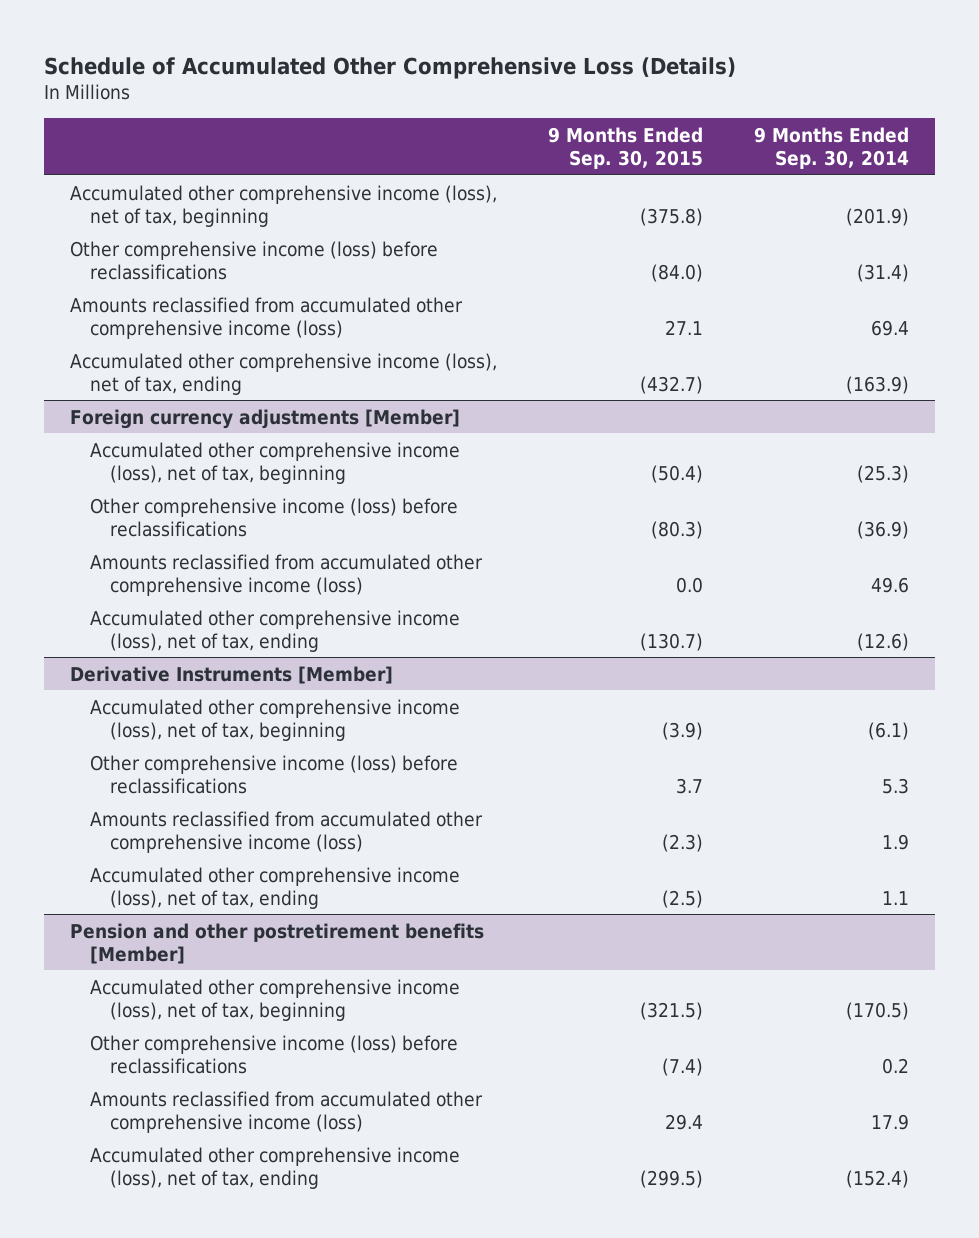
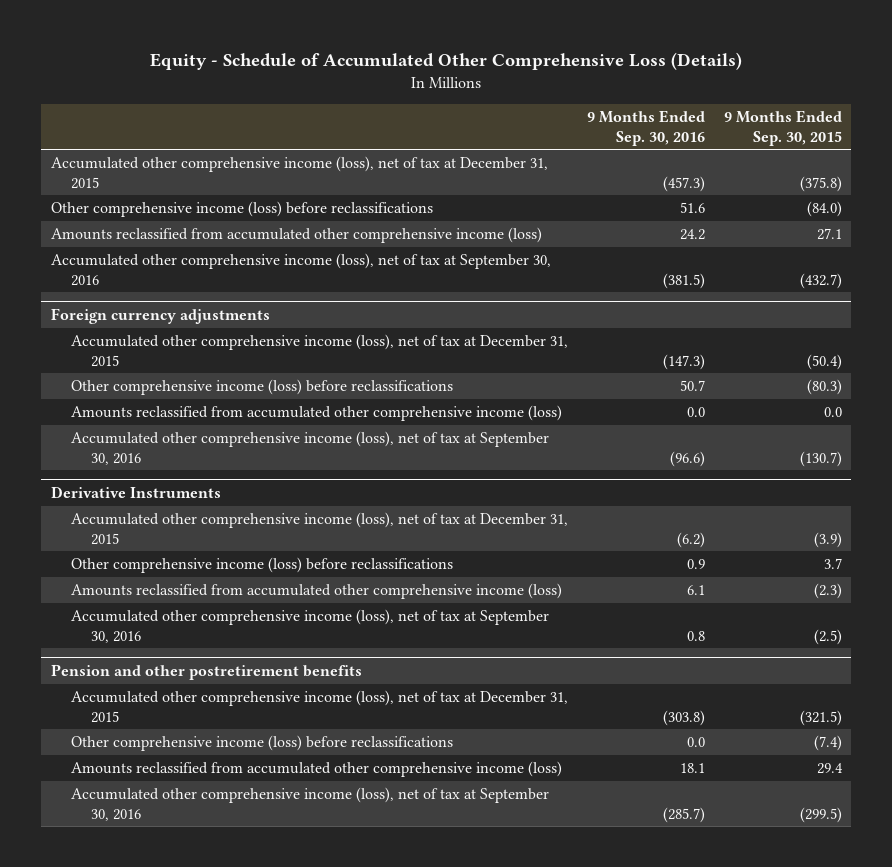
[44,56,737,79] Schedule of Accumulated Other Comprehensive Loss (Details) -> [150,52,743,71] Equity - Schedule of Accumulated Other Comprehensive Loss (Details)
[754,127,910,170] 9 Months Ended Sep. 30, 2014 -> none
none -> [586,109,705,146] 9 Months Ended Sep. 30, 2016
[69,184,497,227] Accumulated other comprehensive income (loss), net of tax, beginning -> [50,156,548,189] Accumulated other comprehensive income (loss), net of tax at December 31, 2015
[69,352,497,395] Accumulated other comprehensive income (loss), net of tax, ending -> [50,253,551,286] Accumulated other comprehensive income (loss), net of tax at September 30, 2016
[69,408,460,429] Foreign currency adjustments [Member] -> [50,307,270,324] Foreign currency adjustments
[90,441,461,484] Accumulated other comprehensive income (loss), net of tax, beginning -> [70,334,568,367] Accumulated other comprehensive income (loss), net of tax at December 31, 2015
[90,609,461,652] Accumulated other comprehensive income (loss), net of tax, ending -> [70,431,549,465] Accumulated other comprehensive income (loss), net of tax at September 30, 2016
[69,665,393,684] Derivative Instruments [Member] -> [50,485,221,498] Derivative Instruments
[90,698,461,741] Accumulated other comprehensive income (loss), net of tax, beginning -> [70,512,568,545] Accumulated other comprehensive income (loss), net of tax at December 31, 2015
[90,866,461,909] Accumulated other comprehensive income (loss), net of tax, ending -> [70,609,549,643] Accumulated other comprehensive income (loss), net of tax at September 30, 2016
[69,922,484,964] Pension and other postretirement benefits [Member] -> [50,663,362,680] Pension and other postretirement benefits
[90,978,461,1021] Accumulated other comprehensive income (loss), net of tax, beginning -> [70,690,568,723] Accumulated other comprehensive income (loss), net of tax at December 31, 2015
[90,1146,461,1189] Accumulated other comprehensive income (loss), net of tax, ending -> [70,787,549,821] Accumulated other comprehensive income (loss), net of tax at September 30, 2016

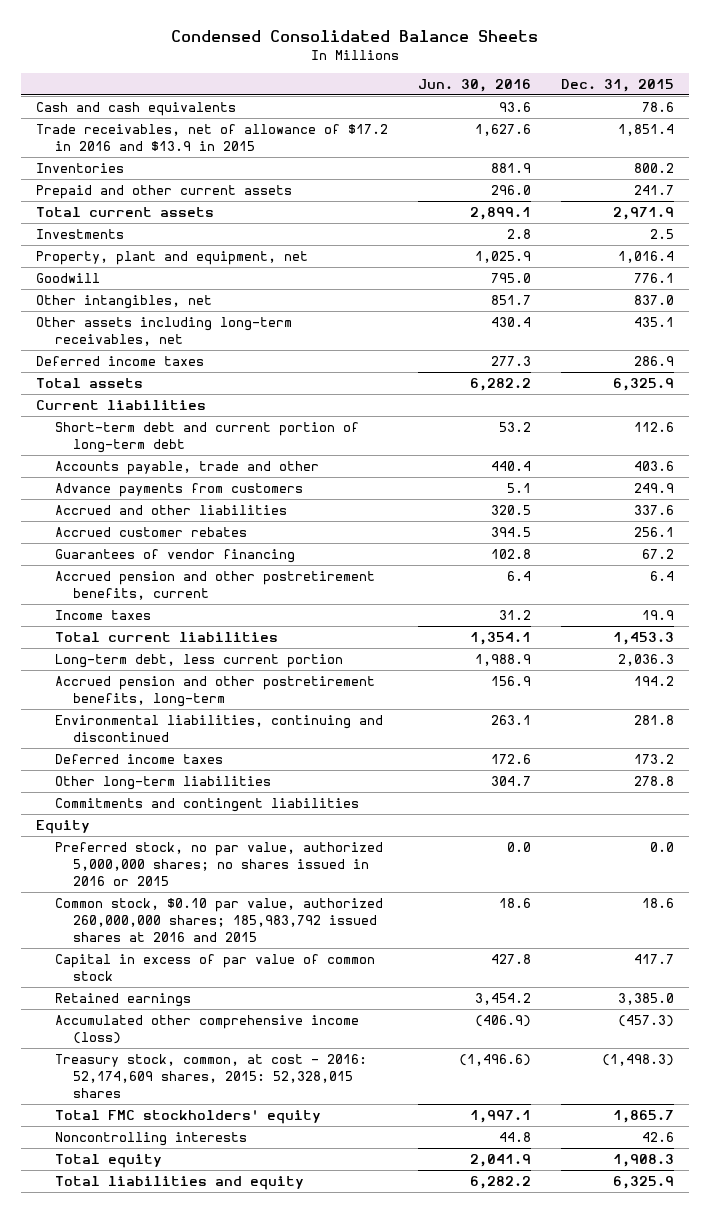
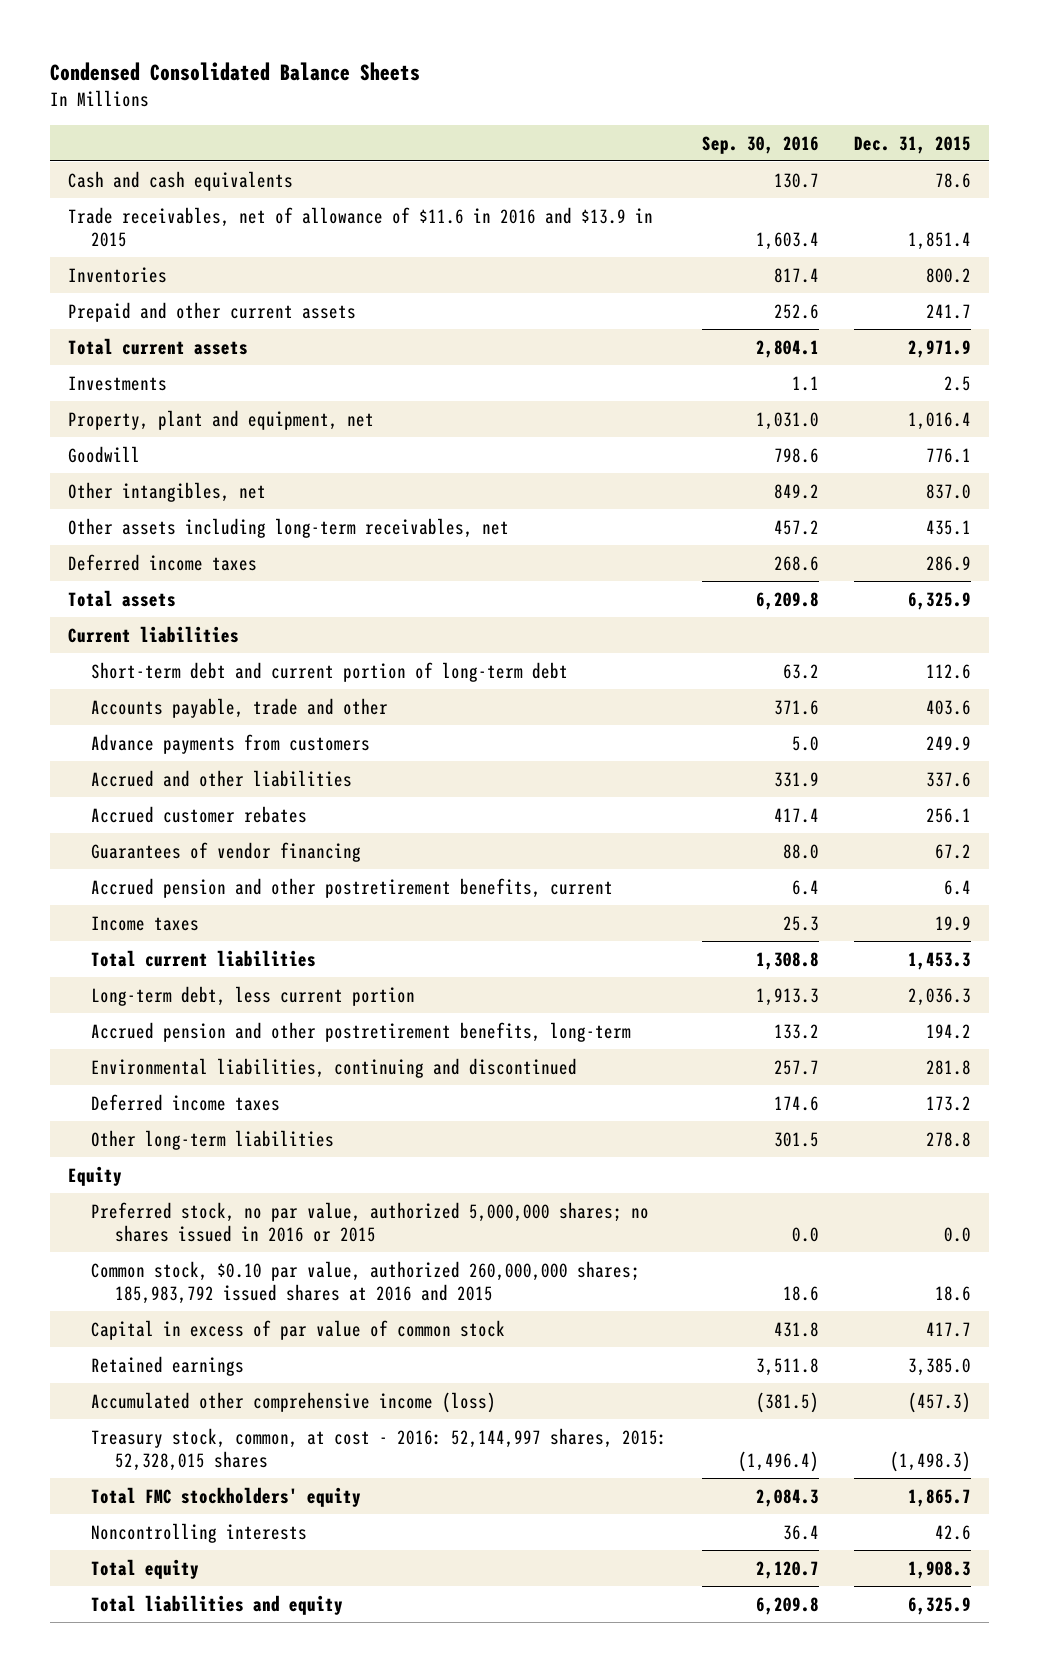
[418,78,532,92] Jun. 30, 2016 -> none
none -> [702,135,820,154] Sep. 30, 2016
[36,123,389,151] Trade receivables, net of allowance of $17.2 in 2016 and $13.9 in 2015 -> [67,206,653,248] Trade receivables, net of allowance of $11.6 in 2016 and $13.9 in 2015
[54,797,359,812] Commitments and contingent liabilities -> none
[54,1053,367,1098] Treasury stock, common, at cost - 2016: 52,174,609 shares, 2015: 52,328,015 shares -> [91,1427,668,1472] Treasury stock, common, at cost - 2016: 52,144,997 shares, 2015: 52,328,015 shares

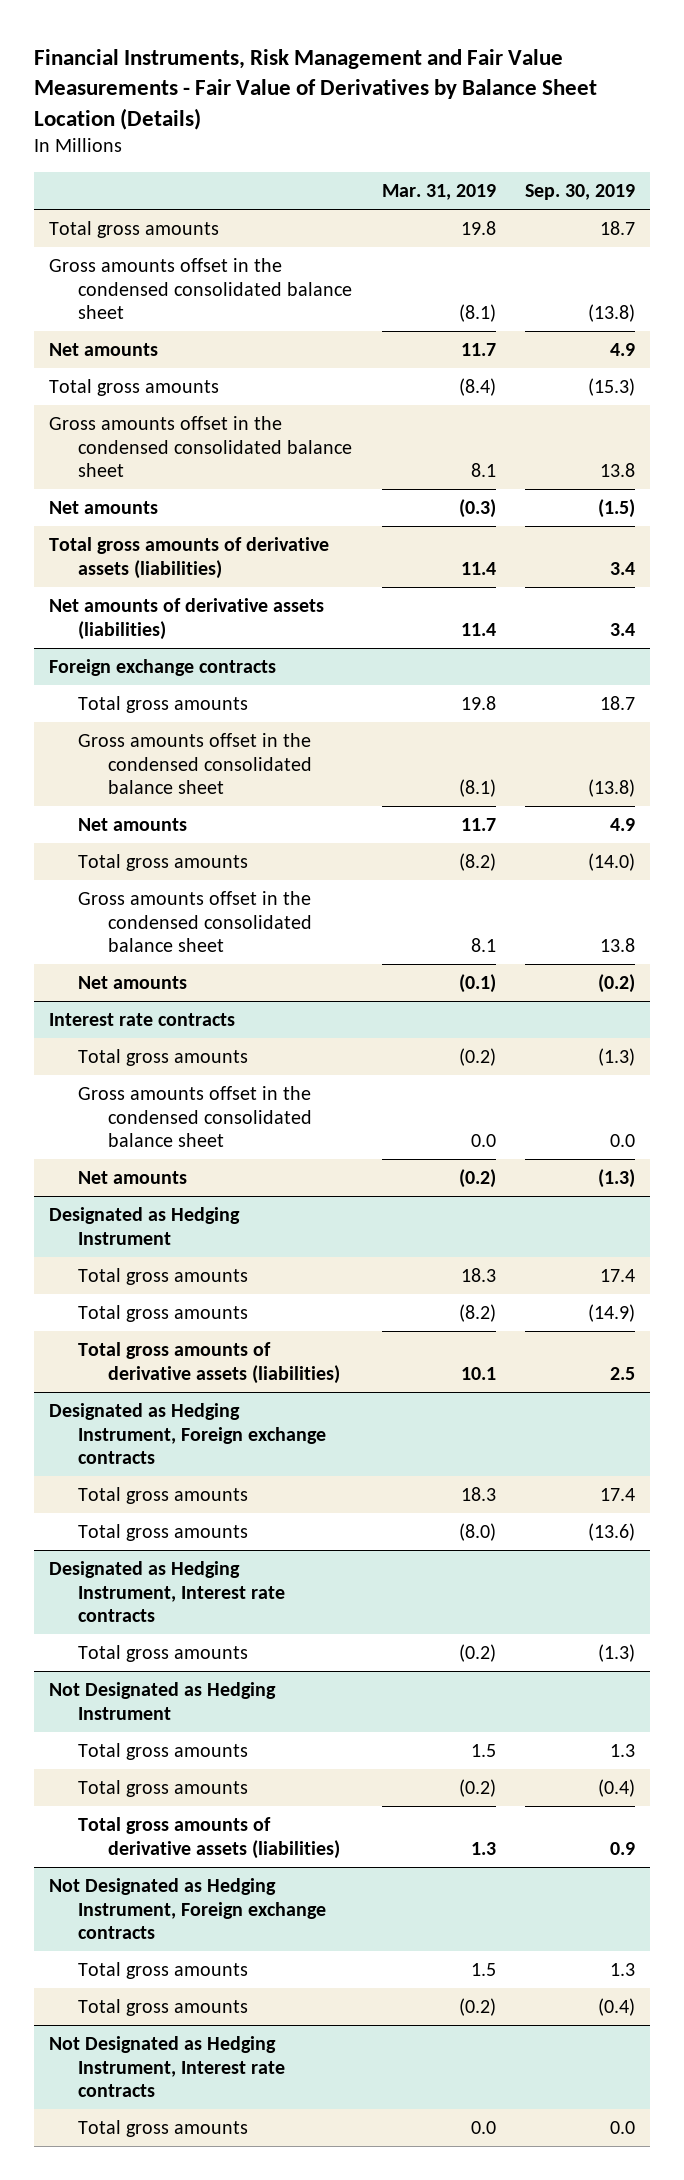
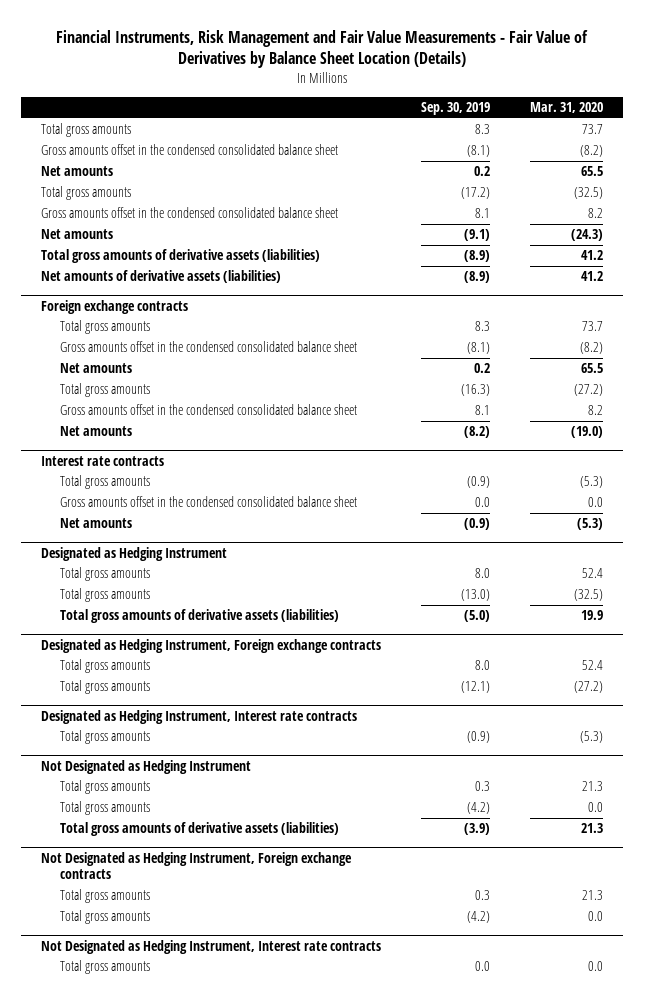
[381,184,496,201] Mar. 31, 2019 -> none
none -> [530,102,604,114] Mar. 31, 2020
[599,220,635,235] 18.7 -> [475,124,491,135] 8.3
[587,304,635,323] (13.8) -> [467,145,491,158] (8.1)
[609,342,635,356] 4.9 -> [474,166,491,177] 0.2
[587,377,635,396] (15.3) -> [461,187,491,200] (17.2)
[599,463,635,478] 13.8 -> [475,208,491,219] 8.1
[597,498,635,518] (1.5) -> [464,229,491,242] (9.1)
[609,561,635,575] 3.4 -> [464,250,491,263] (8.9)
[609,622,635,636] 3.4 -> [464,271,491,284] (8.9)
[599,695,635,710] 18.7 -> [475,321,491,332] 8.3
[587,779,635,798] (13.8) -> [467,342,491,355] (8.1)
[609,817,635,831] 4.9 -> [474,363,491,374] 0.2
[587,852,635,871] (14.0) -> [461,384,491,397] (16.3)
[599,938,635,953] 13.8 -> [475,405,491,416] 8.1
[597,973,635,993] (0.2) -> [464,426,491,439] (8.2)
[597,1047,635,1066] (1.3) -> [467,476,491,489] (0.9)
[597,1168,635,1188] (1.3) -> [464,518,491,531] (0.9)
[599,1268,635,1282] 17.4 -> [475,568,491,579] 8.0
[587,1303,635,1322] (14.9) -> [461,589,491,602] (13.0)
[609,1366,635,1380] 2.5 -> [464,610,491,623] (5.0)
[599,1487,635,1501] 17.4 -> [475,660,491,671] 8.0
[587,1522,635,1541] (13.6) -> [461,681,491,694] (12.1)
[597,1643,635,1662] (1.3) -> [467,731,491,744] (0.9)
[609,1743,635,1757] 1.3 -> [475,781,491,792] 0.3
[597,1778,635,1797] (0.4) -> [467,802,491,815] (4.2)
[609,1841,635,1855] 0.9 -> [464,823,491,836] (3.9)
[609,1962,635,1976] 1.3 -> [475,890,491,901] 0.3
[597,1997,635,2016] (0.4) -> [467,911,491,924] (4.2)

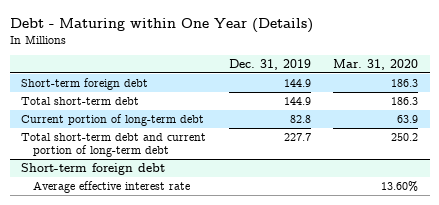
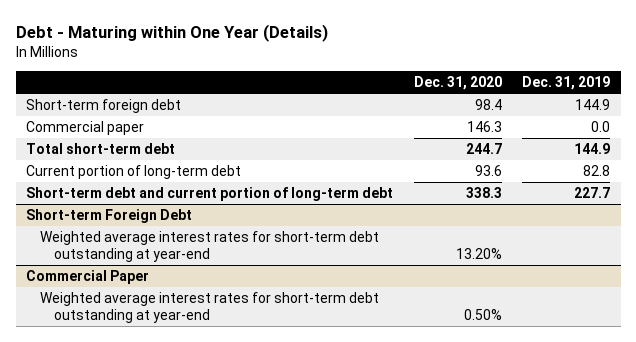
[333,59,419,71] Mar. 31, 2020 -> none
none -> [413,76,502,91] Dec. 31, 2020
none -> [25,121,144,136] Commercial paper
[21,132,207,158] Total short-term debt and current portion of long-term debt -> [25,187,393,202] Short-term debt and current portion of long-term debt
[21,162,166,175] Short-term foreign debt -> [25,209,192,224] Short-term Foreign Debt
[33,180,191,193] Average effective interest rate -> [40,231,380,262] Weighted average interest rates for short-term debt outstanding at year-end
none -> [25,270,149,285] Commercial Paper
none -> [40,292,380,323] Weighted average interest rates for short-term debt outstanding at year-end

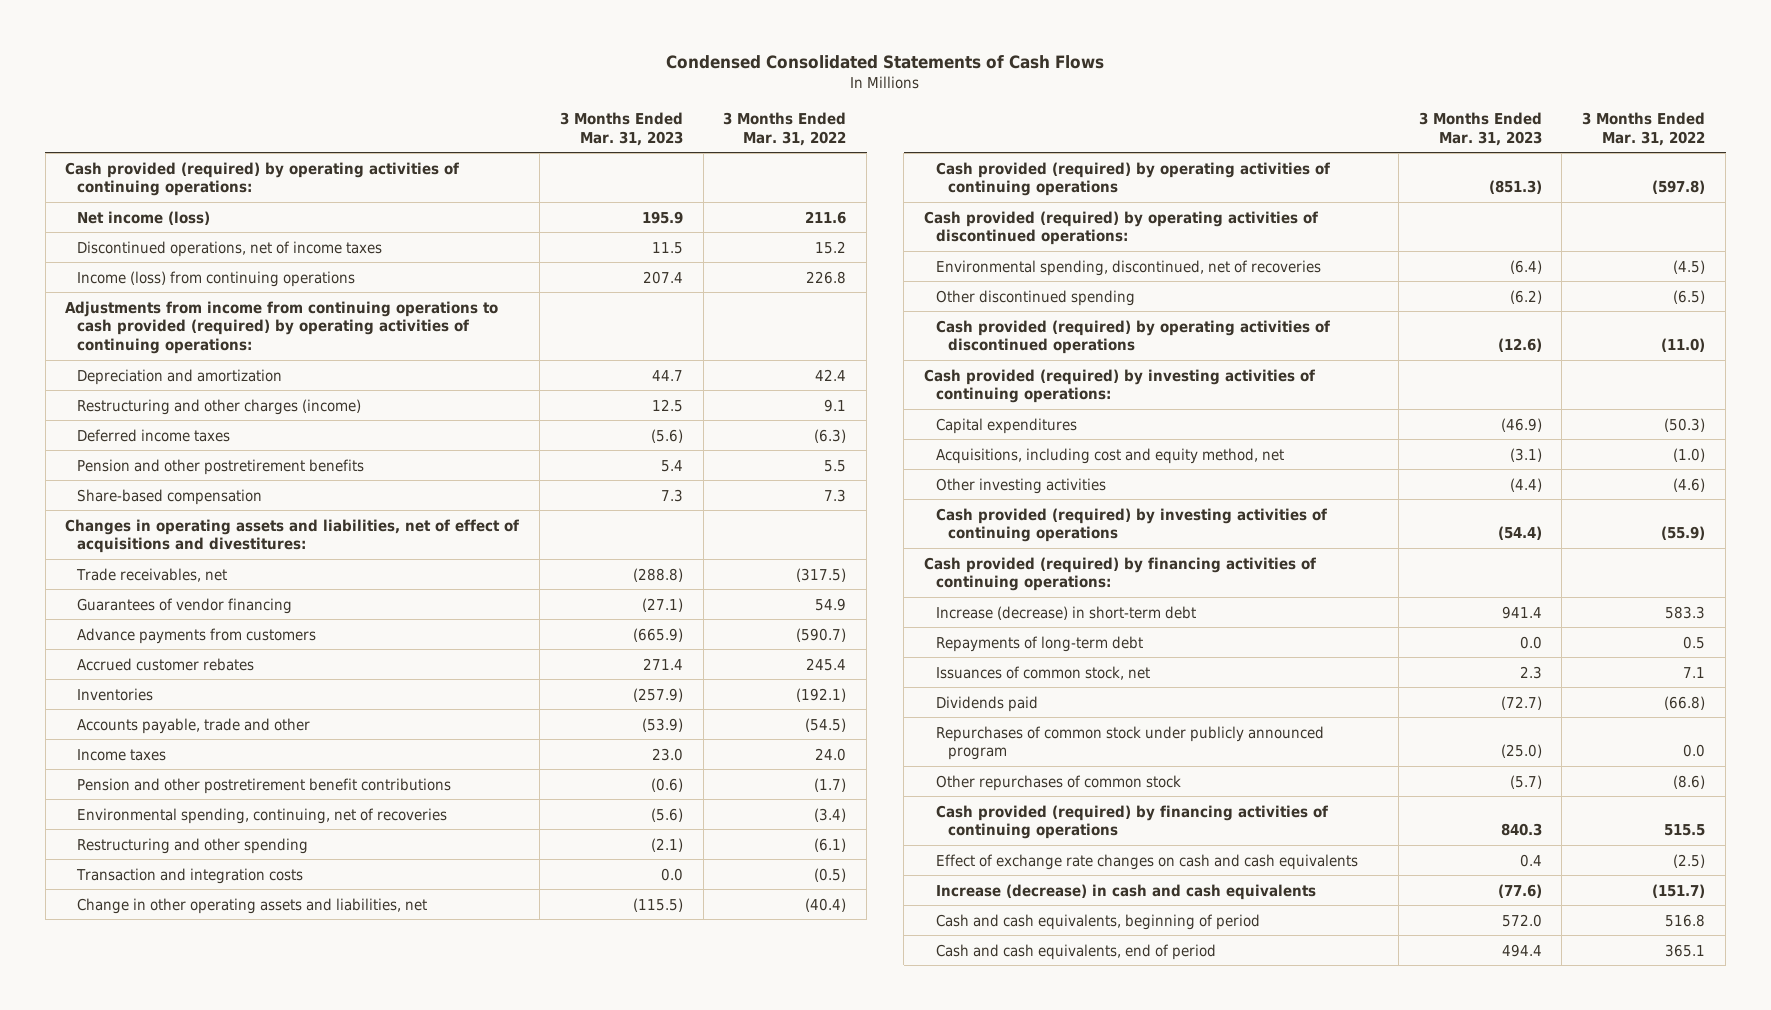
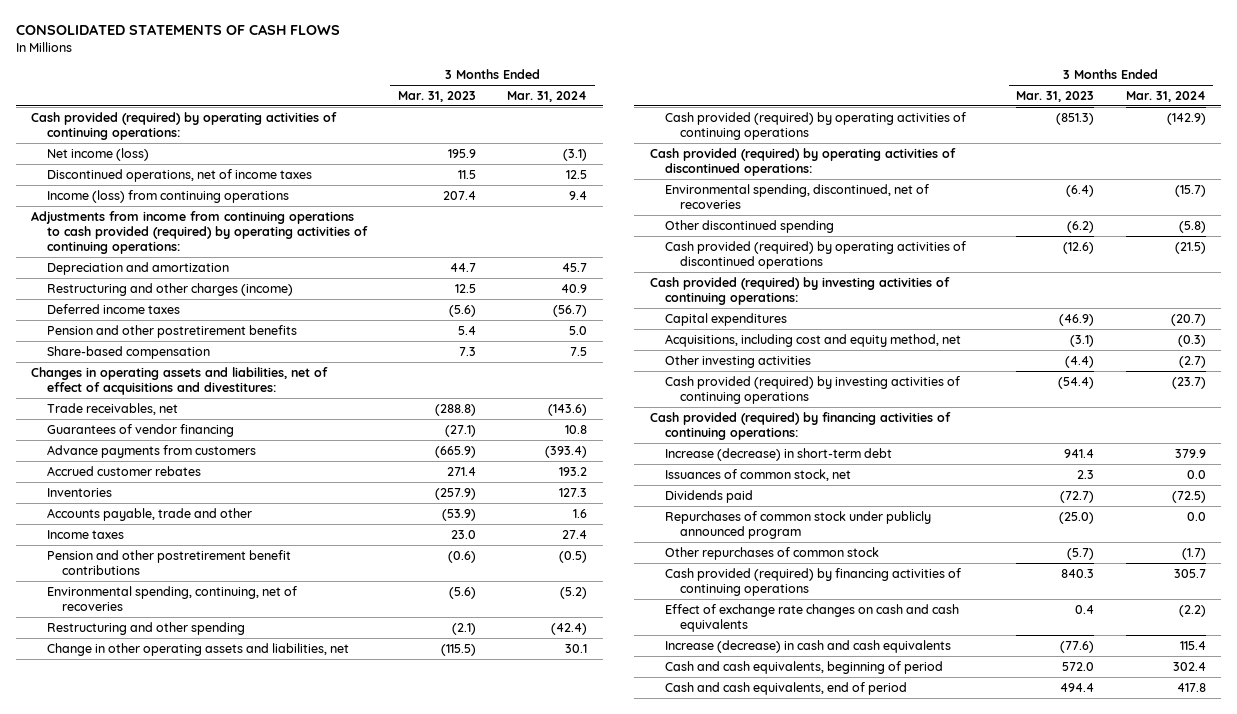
[666,55,1105,70] Condensed Consolidated Statements of Cash Flows -> [15,24,340,36] CONSOLIDATED STATEMENTS OF CASH FLOWS
[723,111,847,146] 3 Months Ended Mar. 31, 2022 -> none
none -> [507,90,588,102] Mar. 31, 2024
[76,867,304,884] Transaction and integration costs -> none
[936,635,1144,652] Repayments of long-term debt -> none

